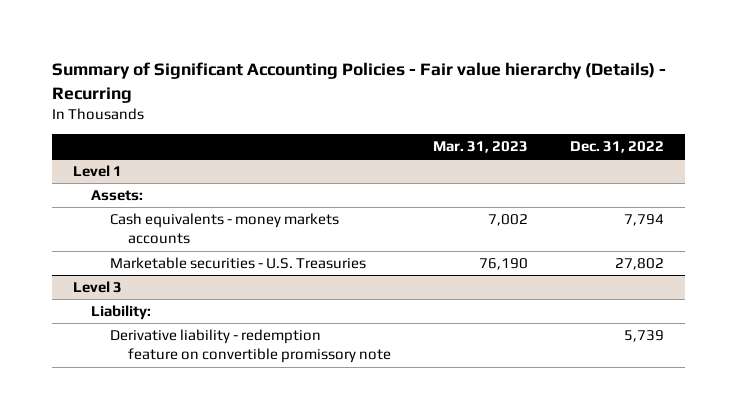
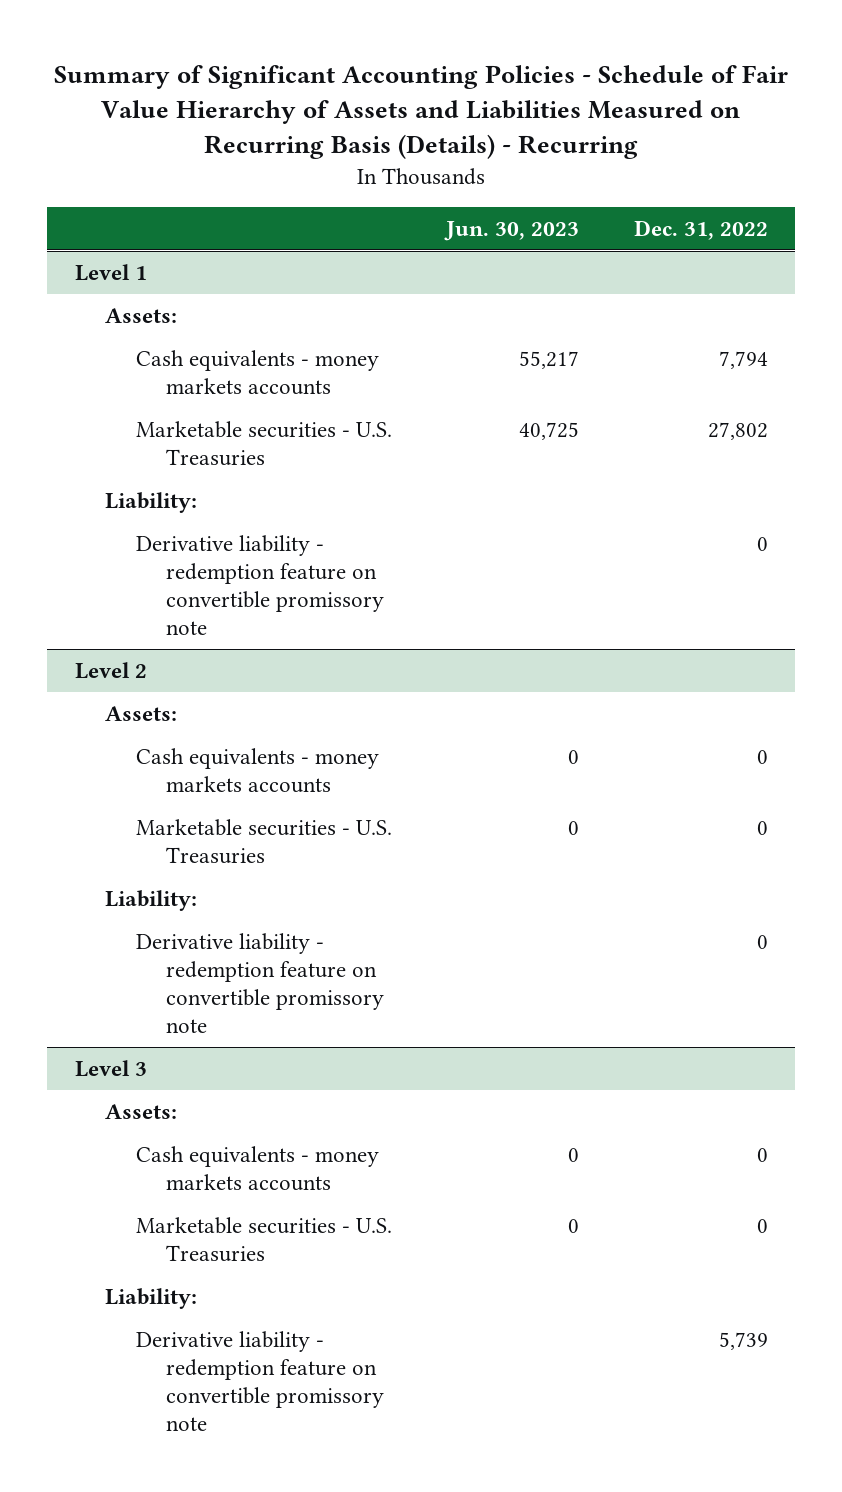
[51,62,666,103] Summary of Significant Accounting Policies - Fair value hierarchy (Details) - Recurring -> [54,64,789,160] Summary of Significant Accounting Policies - Schedule of Fair Value Hierarchy of Assets and Liabilities Measured on Recurring Basis (Details) - Recurring
[433,140,529,153] Mar. 31, 2023 -> none
none -> [444,220,580,241] Jun. 30, 2023
none -> [105,491,198,513] Liability:
none -> [135,534,385,635] Derivative liability - redemption feature on convertible promissory note
none -> [74,661,147,679] Level 2
none -> [105,705,178,721] Assets:
none -> [135,747,379,793] Cash equivalents - money markets accounts
none -> [135,818,392,864] Marketable securities - U.S. Treasuries
none -> [105,889,198,911] Liability:
none -> [135,932,385,1033] Derivative liability - redemption feature on convertible promissory note
none -> [105,1103,178,1119] Assets:
none -> [135,1145,379,1191] Cash equivalents - money markets accounts
none -> [135,1216,392,1262] Marketable securities - U.S. Treasuries

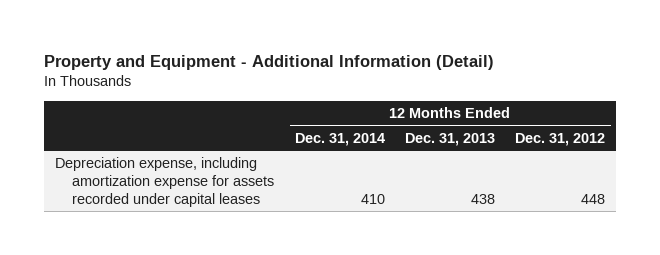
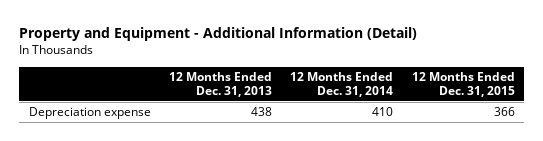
[515,132,606,146] Dec. 31, 2012 -> none
none -> [411,71,515,98] 12 Months Ended Dec. 31, 2015
[54,157,275,207] Depreciation expense, including amortization expense for assets recorded under capital leases -> [28,107,151,120] Depreciation expense

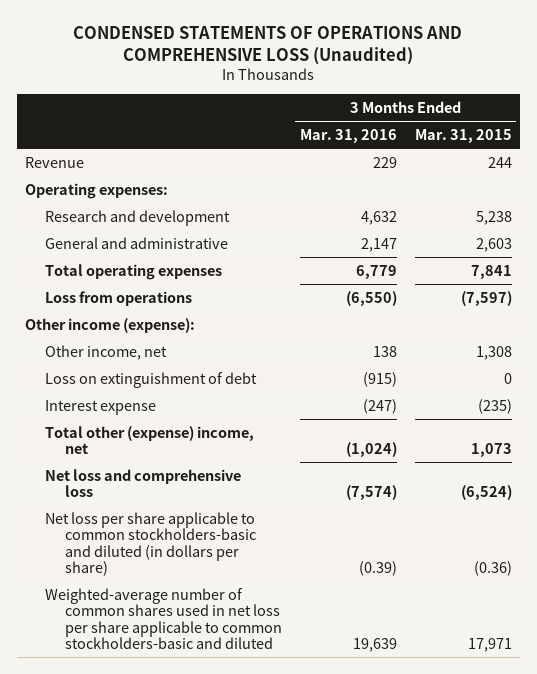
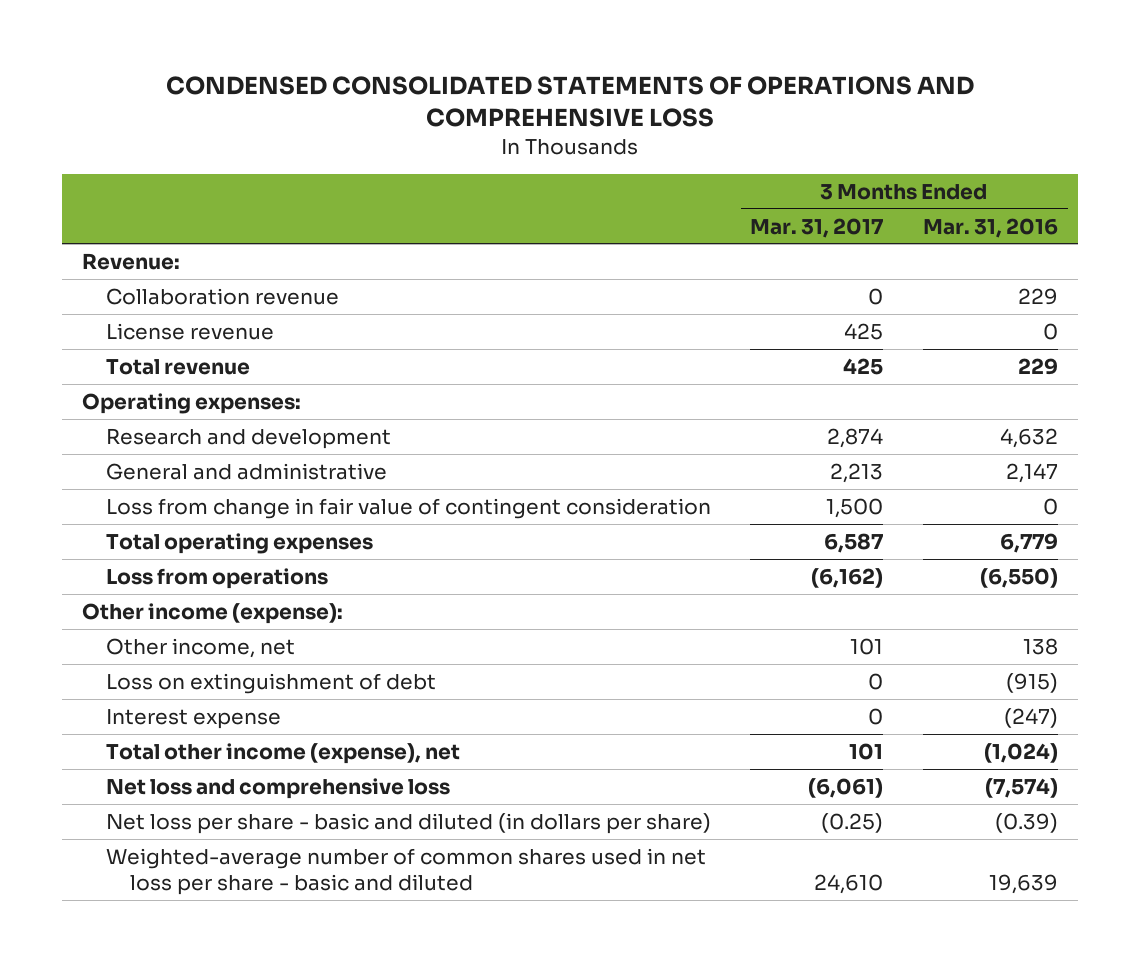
[73,25,463,65] CONDENSED STATEMENTS OF OPERATIONS AND COMPREHENSIVE LOSS (Unaudited) -> [165,76,974,128] CONDENSED CONSOLIDATED STATEMENTS OF OPERATIONS AND COMPREHENSIVE LOSS
[414,128,512,143] Mar. 31, 2015 -> none
none -> [750,217,884,238] Mar. 31, 2017
none -> [82,252,181,270] Revenue:
[25,156,85,168] Revenue -> [106,287,340,305] Collaboration revenue
none -> [106,322,275,340] License revenue
none -> [106,358,251,375] Total revenue
none -> [106,497,712,519] Loss from change in fair value of contingent consideration
[45,425,255,455] Total other (expense) income, net -> [106,742,461,764] Total other income (expense), net
[45,511,257,577] Net loss per share applicable to common stockholders-basic and diluted (in dollars per share) -> [106,812,712,834] Net loss per share - basic and diluted (in dollars per share)
[45,587,283,650] Weighted-average number of common shares used in net loss per share applicable to common stockholders-basic and diluted -> [106,847,707,896] Weighted-average number of common shares used in net loss per share - basic and diluted

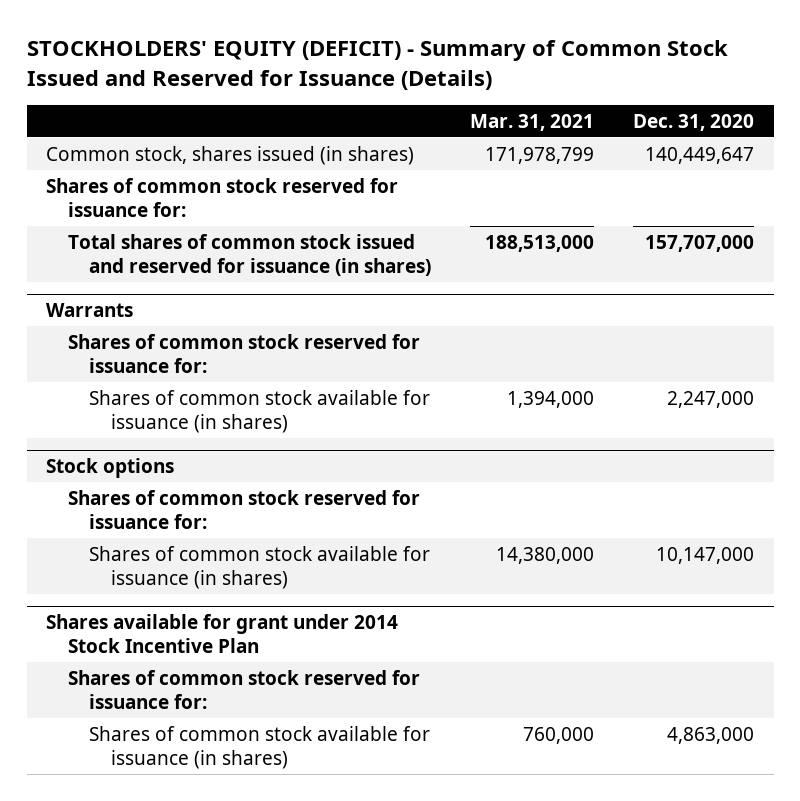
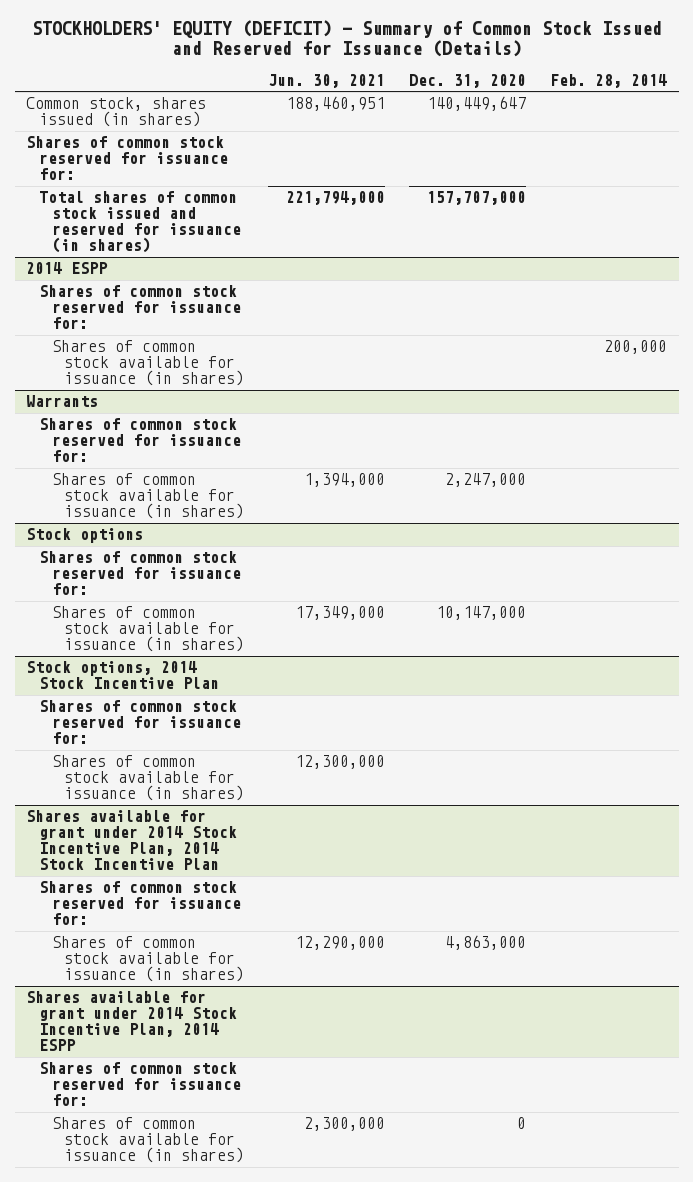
[470,113,595,131] Mar. 31, 2021 -> none
none -> [268,73,386,88] Jun. 30, 2021
none -> [549,73,667,88] Feb. 28, 2014
none -> [26,262,109,275] 2014 ESPP
none -> [39,285,241,330] Shares of common stock reserved for issuance for:
none -> [51,340,245,387] Shares of common stock available for issuance (in shares)
[46,613,399,654] Shares available for grant under 2014 Stock Incentive Plan -> none
none -> [26,661,220,690] Stock options, 2014 Stock Incentive Plan
none -> [51,755,245,802] Shares of common stock available for issuance (in shares)
none -> [26,810,238,871] Shares available for grant under 2014 Stock Incentive Plan, 2014 Stock Incentive Plan
none -> [39,881,241,926] Shares of common stock reserved for issuance for:
none -> [26,991,238,1052] Shares available for grant under 2014 Stock Incentive Plan, 2014 ESPP
none -> [39,1062,241,1107] Shares of common stock reserved for issuance for:
none -> [51,1117,245,1164] Shares of common stock available for issuance (in shares)

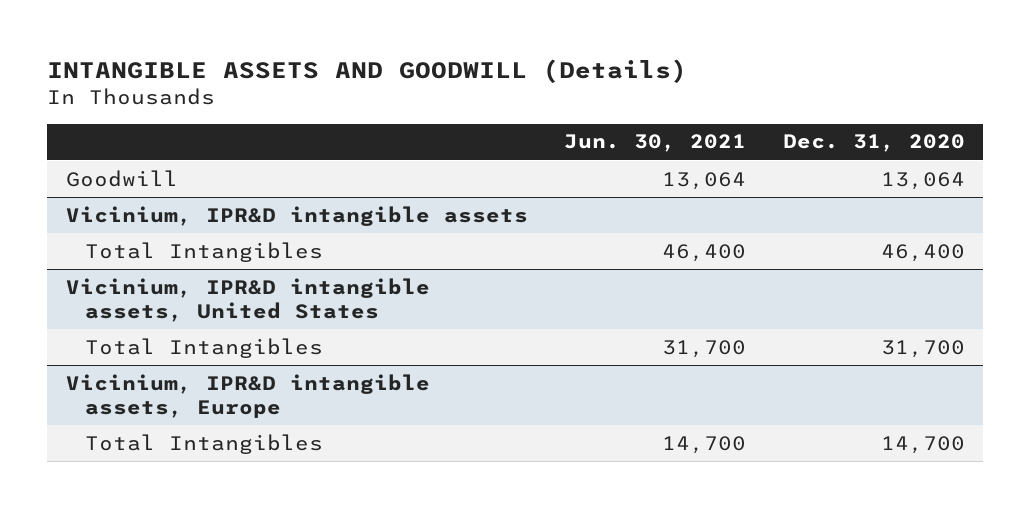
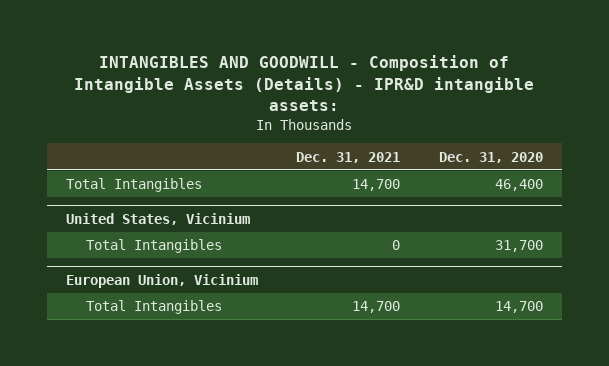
[47,58,688,83] INTANGIBLE ASSETS AND GOODWILL (Details) -> [74,55,535,112] INTANGIBLES AND GOODWILL - Composition of Intangible Assets (Details) - IPR&D intangible assets:
[564,134,747,153] Jun. 30, 2021 -> none
none -> [296,151,401,163] Dec. 31, 2021
[65,169,178,187] Goodwill -> none
[65,205,528,226] Vicinium, IPR&D intangible assets -> none
[65,277,430,322] Vicinium, IPR&D intangible assets, United States -> none
none -> [66,213,251,226] United States, Vicinium
[65,373,430,418] Vicinium, IPR&D intangible assets, Europe -> none
none -> [66,274,259,289] European Union, Vicinium

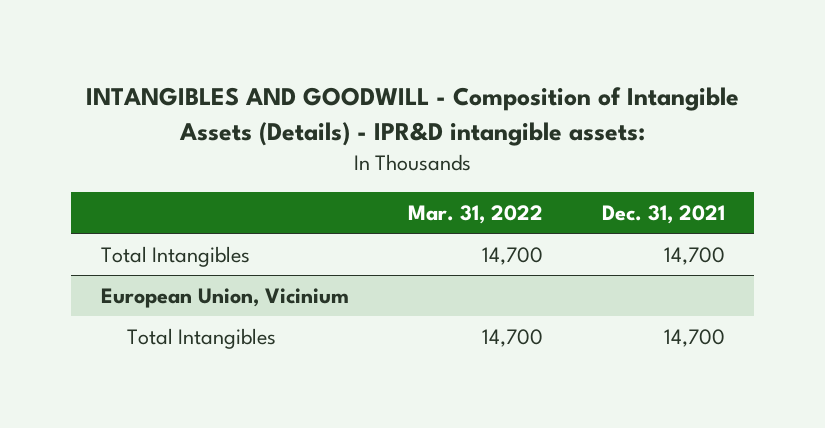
[438,151,543,163] Dec. 31, 2020 -> none
none -> [407,204,543,224] Mar. 31, 2022
[66,213,251,226] United States, Vicinium -> none
[86,239,223,254] Total Intangibles -> none

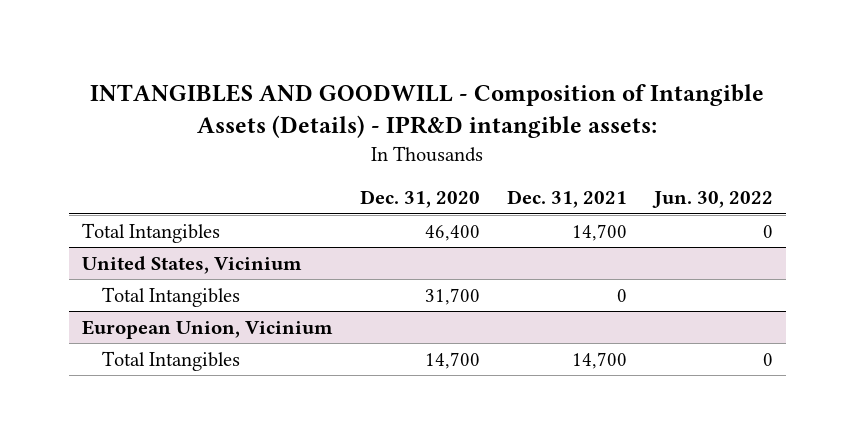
[407,204,543,224] Mar. 31, 2022 -> none
none -> [360,190,481,209] Dec. 31, 2020
none -> [651,191,773,209] Jun. 30, 2022
none -> [82,255,303,274] United States, Vicinium
none -> [102,286,241,307] Total Intangibles

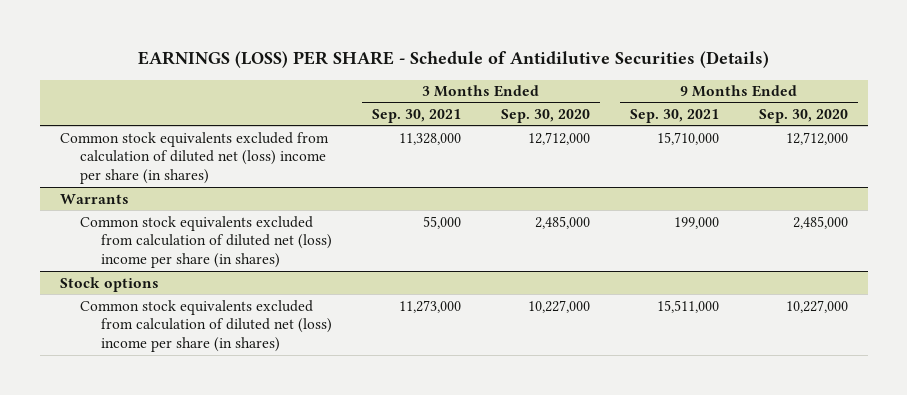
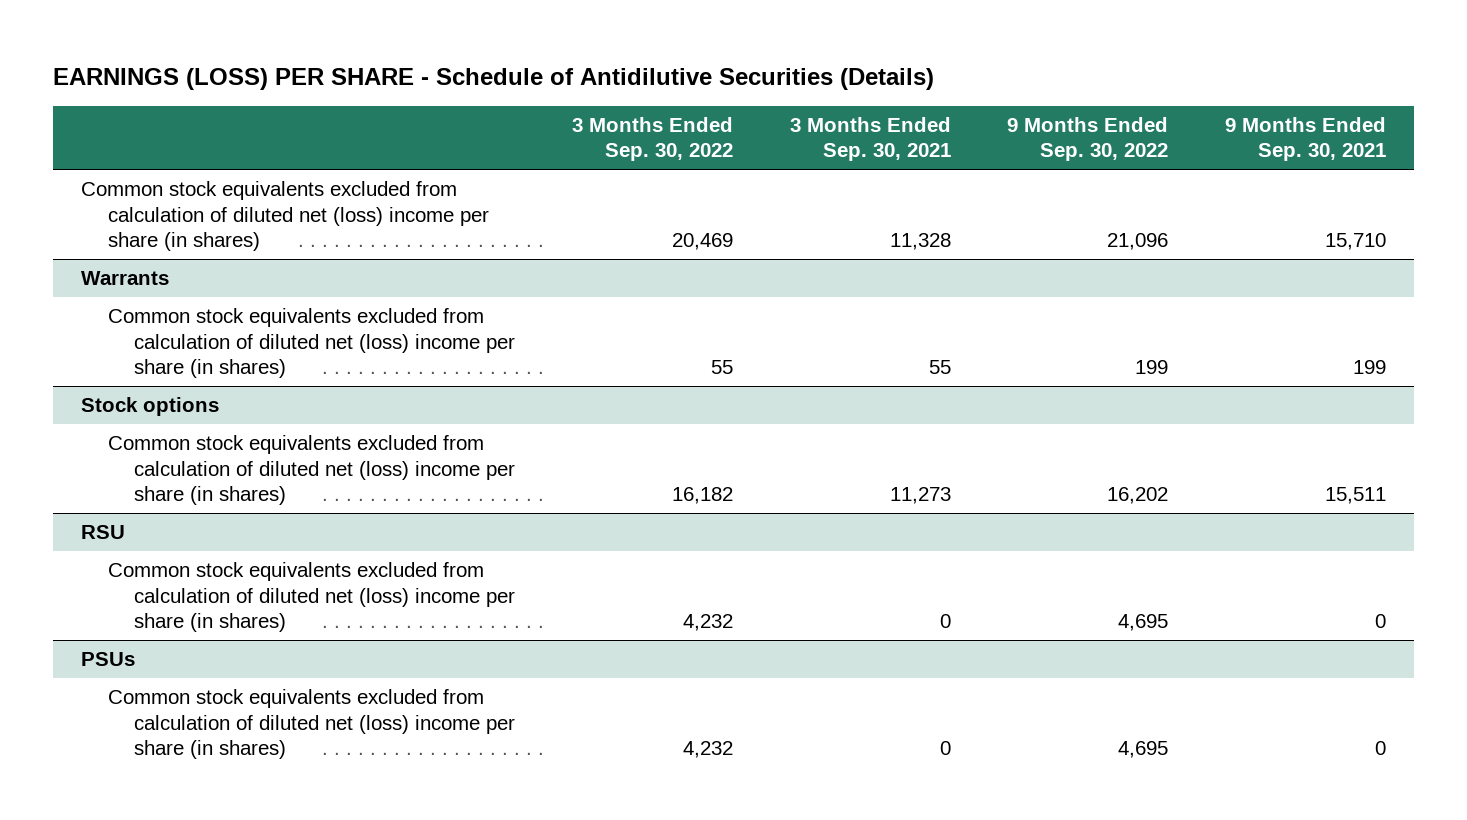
[500,108,590,123] Sep. 30, 2020 -> none
[758,108,848,123] Sep. 30, 2020 -> none
none -> [571,116,733,162] 3 Months Ended Sep. 30, 2022
none -> [1007,116,1169,162] 9 Months Ended Sep. 30, 2022
[398,132,461,145] 11,328,000 -> [889,233,951,251] 11,328
[656,131,719,145] 15,710,000 -> [1325,233,1387,251] 15,710
[422,215,461,229] 55,000 -> [928,360,951,375] 55
[673,216,719,229] 199,000 -> [1353,360,1387,375] 199
[398,299,461,313] 11,273,000 -> [889,487,951,505] 11,273
[656,299,719,313] 15,511,000 -> [1325,487,1387,505] 15,511
none -> [81,525,126,540] RSU
none -> [107,562,516,633] Common stock equivalents excluded from calculation of diluted net (loss) income per share (in shares)
none -> [81,652,136,667] PSUs
none -> [107,689,516,760] Common stock equivalents excluded from calculation of diluted net (loss) income per share (in shares)

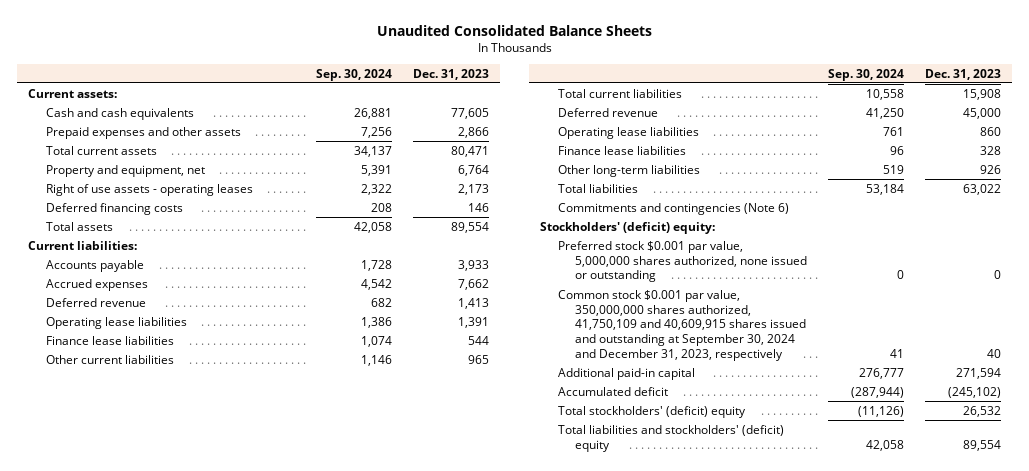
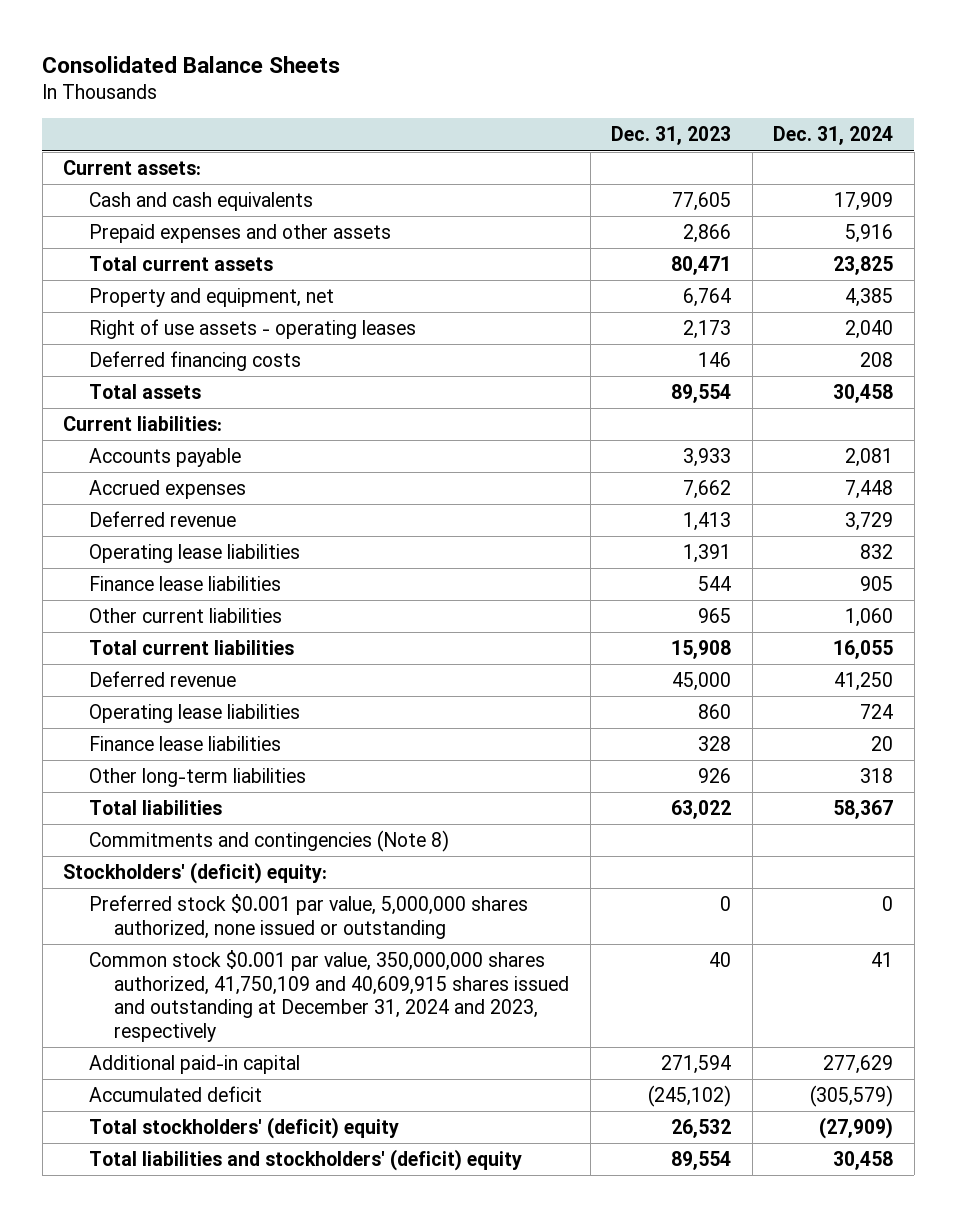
[376,24,652,36] Unaudited Consolidated Balance Sheets -> [42,55,341,73] Consolidated Balance Sheets
[316,68,393,81] Sep. 30, 2024 -> none
none -> [773,126,894,146] Dec. 31, 2024
[557,202,789,215] Commitments and contingencies (Note 6) -> [88,830,449,853] Commitments and contingencies (Note 8)
[557,289,807,361] Common stock $0.001 par value, 350,000,000 shares authorized, 41,750,109 and 40,609,915 shares issued and outstanding at September 30, 2024 and December 31, 2023, respectively -> [88,950,569,1042] Common stock $0.001 par value, 350,000,000 shares authorized, 41,750,109 and 40,609,915 shares issued and outstanding at December 31, 2024 and 2023, respectively

